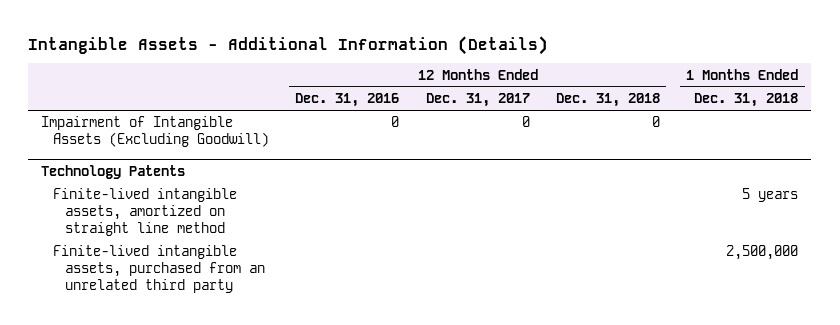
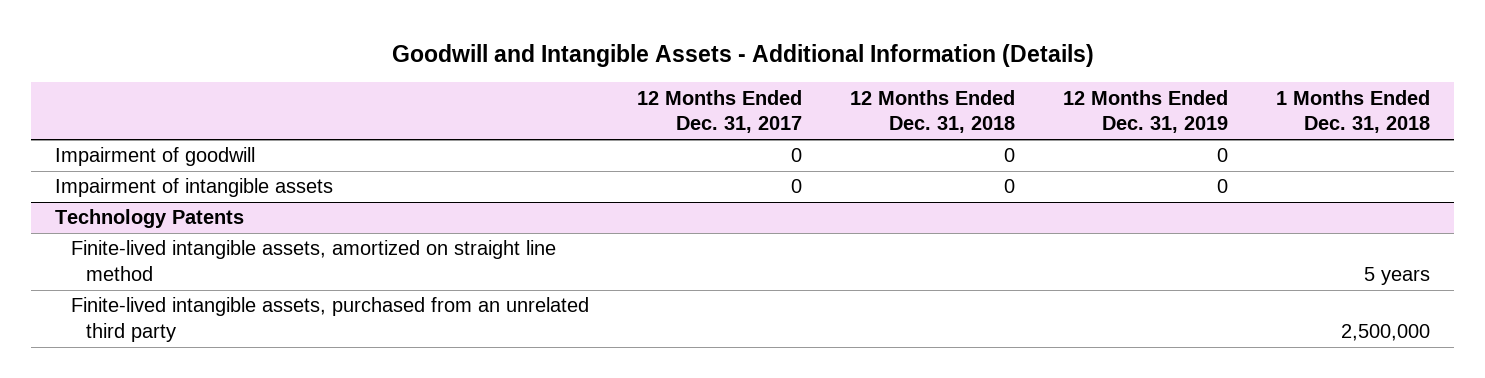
[28,35,549,55] Intangible Assets - Additional Information (Details) -> [391,44,1094,68] Goodwill and Intangible Assets - Additional Information (Details)
[295,93,400,108] Dec. 31, 2016 -> none
none -> [1062,89,1228,134] 12 Months Ended Dec. 31, 2019
none -> [55,147,256,167] Impairment of goodwill
[41,116,270,148] Impairment of Intangible Assets (Excluding Goodwill) -> [55,178,334,198] Impairment of intangible assets

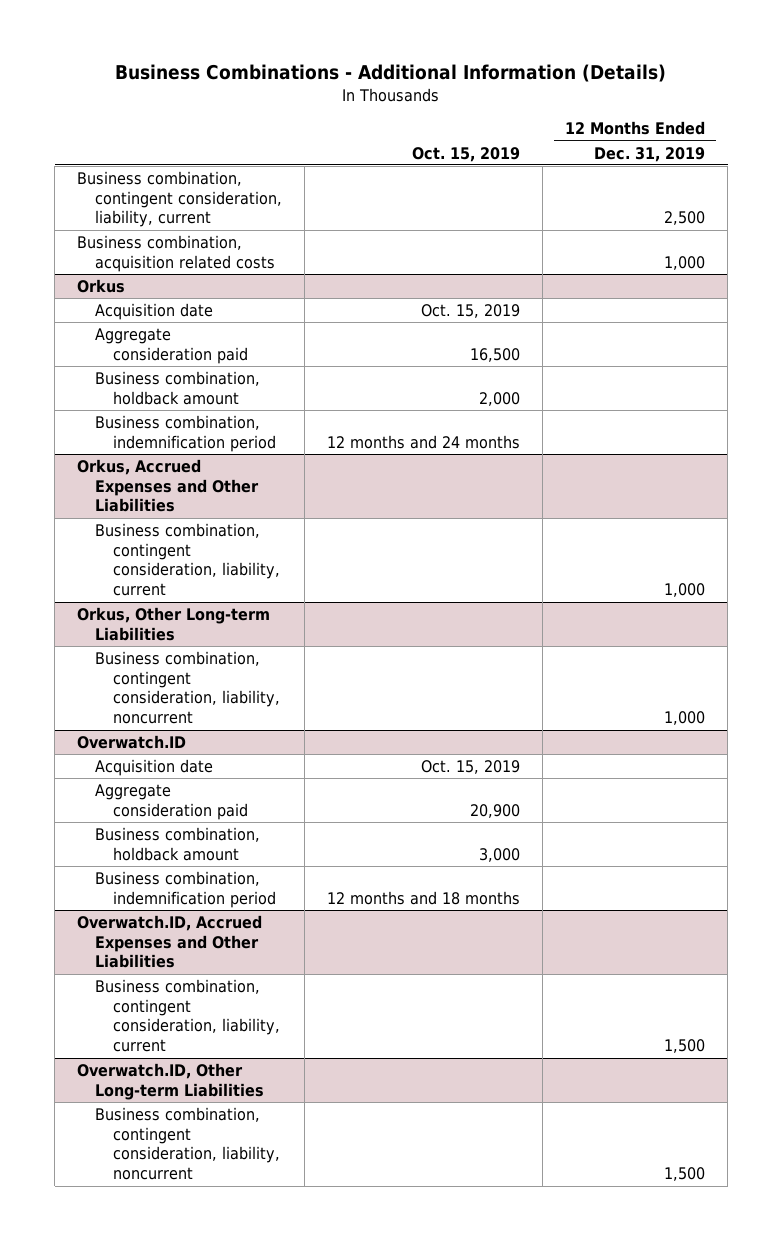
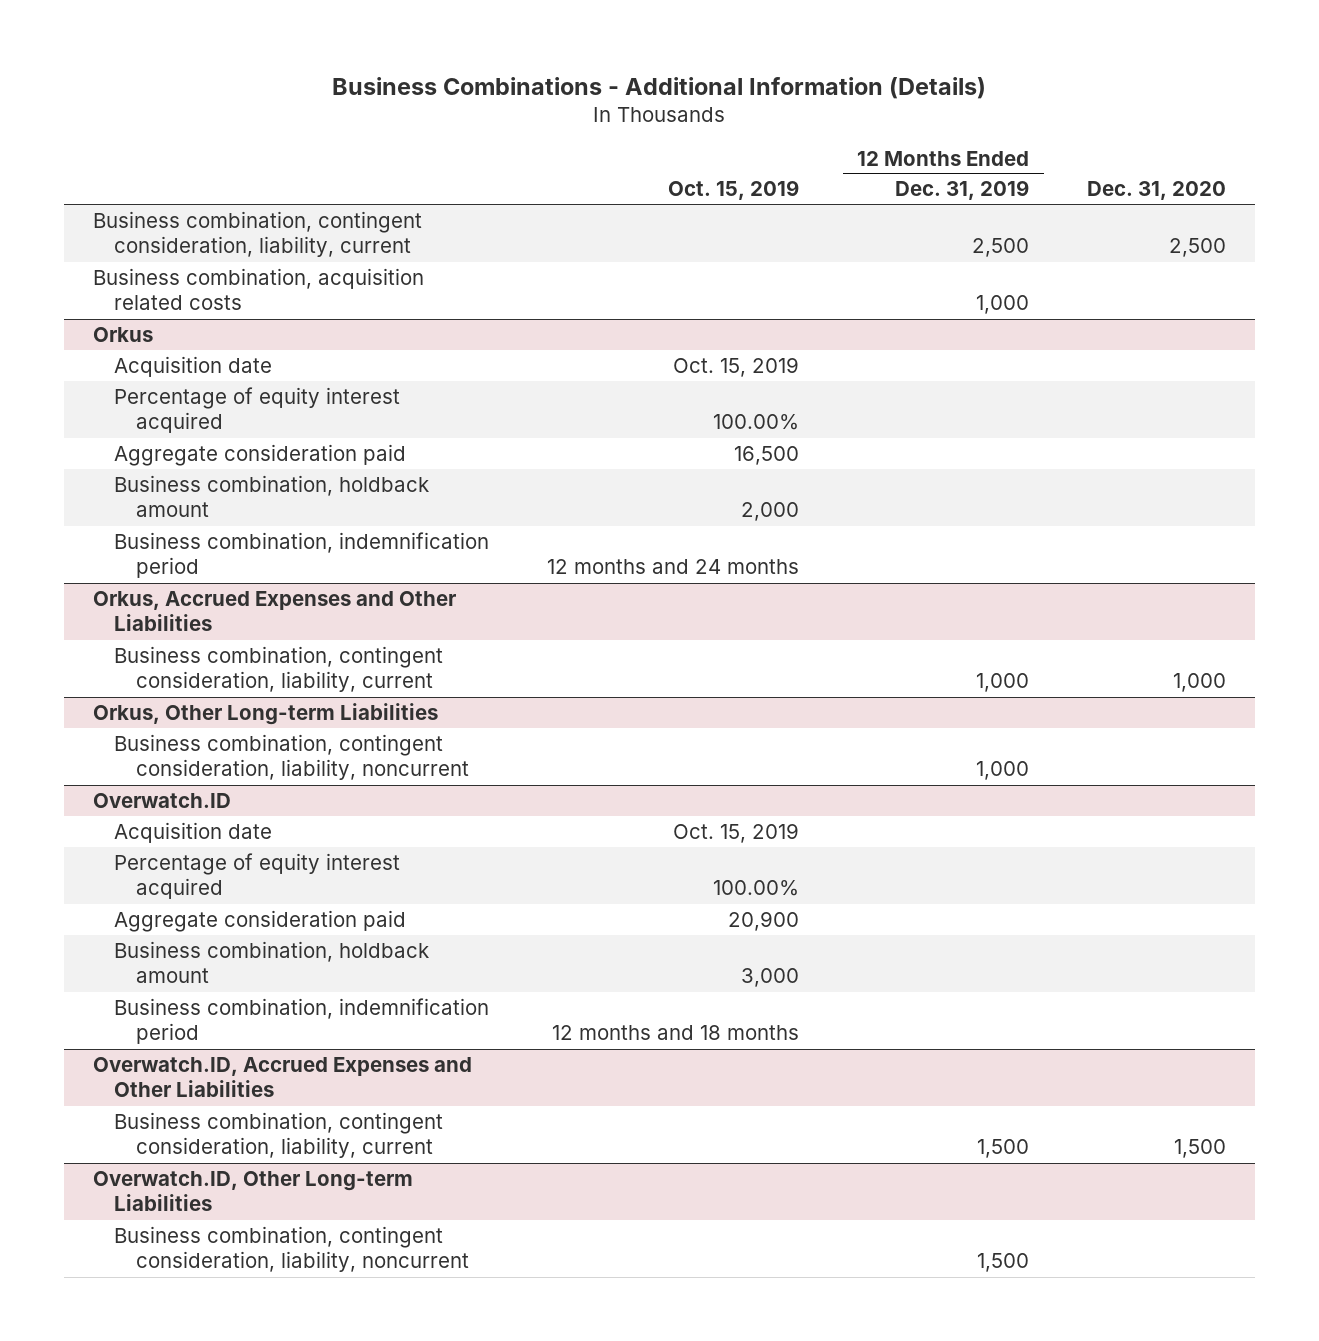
none -> [1087,181,1227,201] Dec. 31, 2020
none -> [114,386,401,434] Percentage of equity interest acquired
none -> [114,852,401,900] Percentage of equity interest acquired

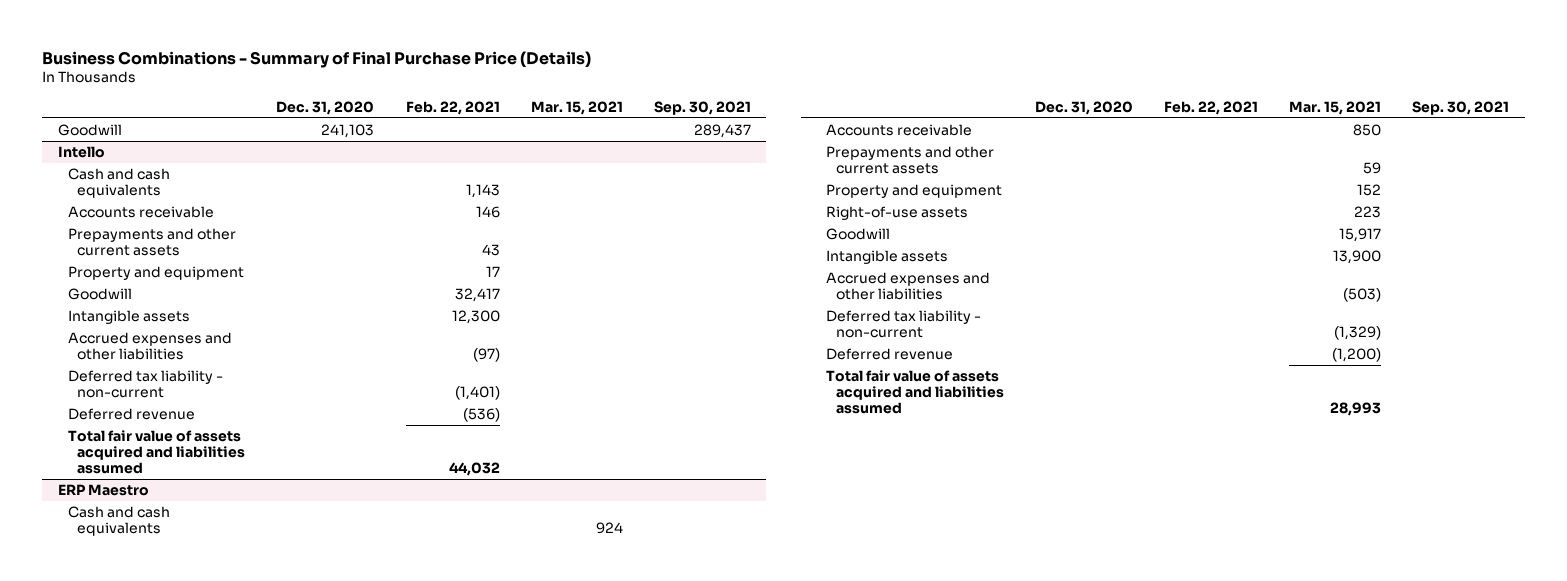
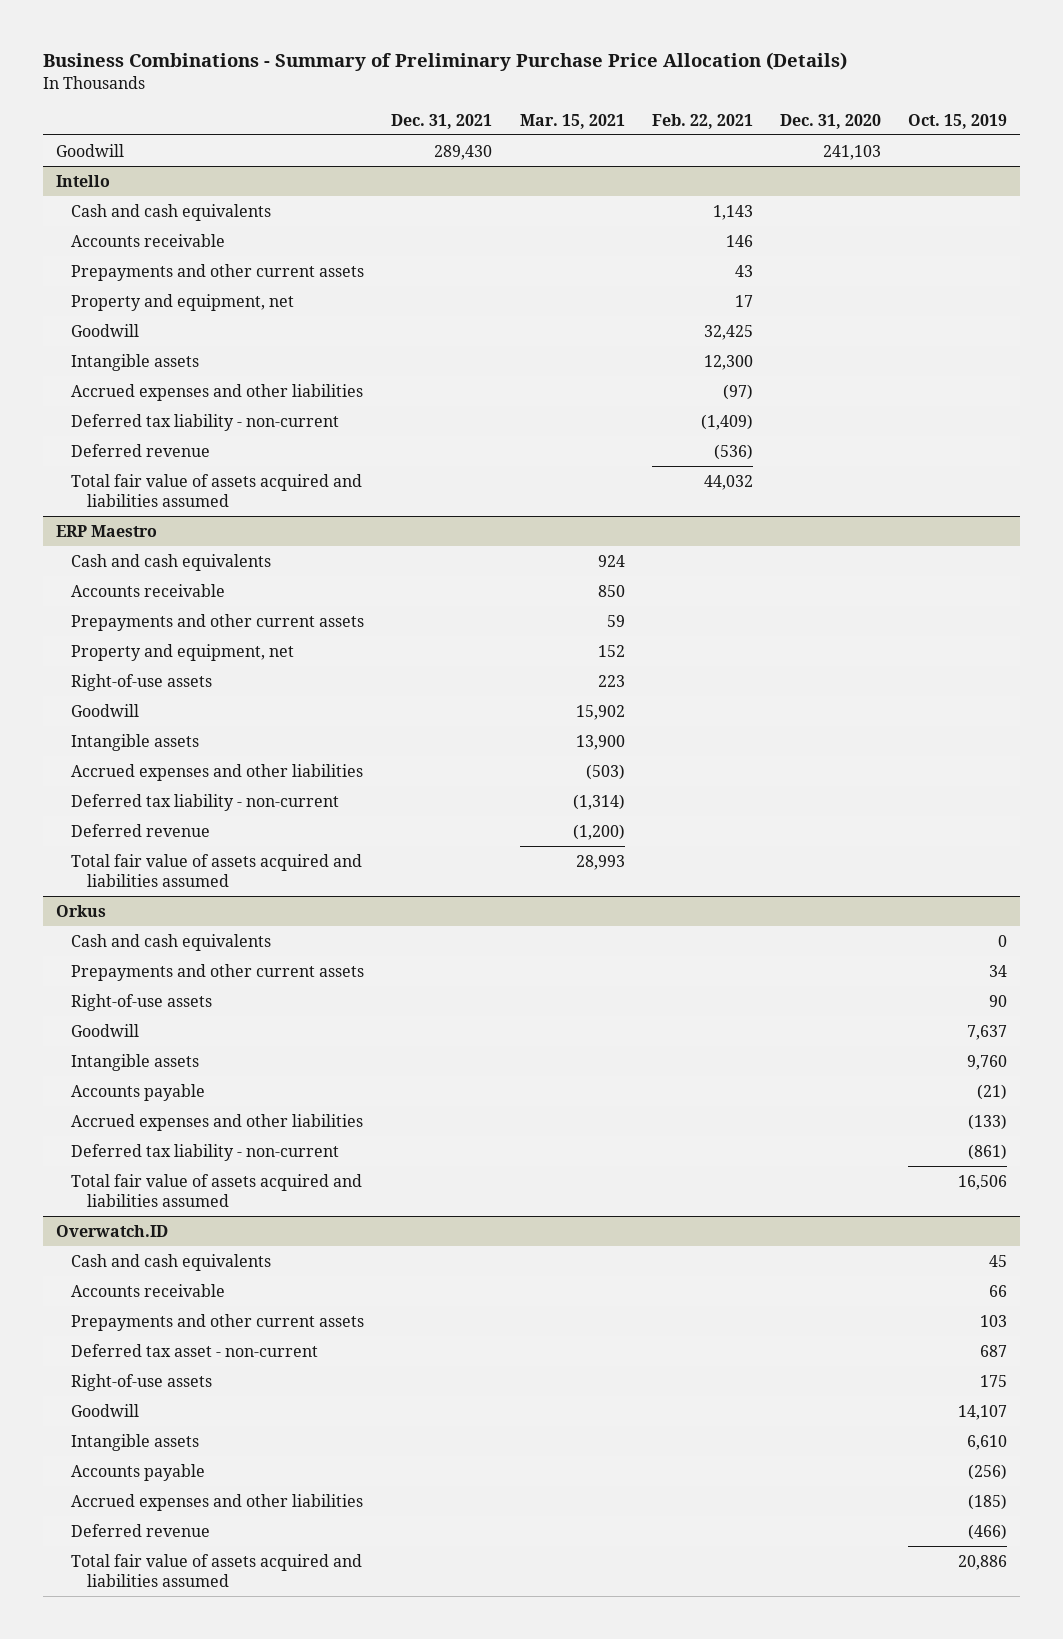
[42,50,592,68] Business Combinations - Summary of Final Purchase Price (Details) -> [42,52,847,72] Business Combinations - Summary of Preliminary Purchase Price Allocation (Details)
[653,101,751,116] Sep. 30, 2021 -> none
none -> [391,113,493,129] Dec. 31, 2021
none -> [907,113,1007,129] Oct. 15, 2019
[67,265,244,280] Property and equipment -> [71,293,295,311] Property and equipment, net
[454,287,500,302] 32,417 -> [703,324,753,340] 32,425
[454,385,500,400] (1,401) -> [700,413,753,430] (1,409)
[826,183,1003,198] Property and equipment -> [71,643,295,661] Property and equipment, net
[1339,227,1382,242] 15,917 -> [575,704,625,720] 15,902
[1334,325,1382,340] (1,329) -> [572,793,625,810] (1,314)
none -> [56,904,107,917] Orkus
none -> [71,933,272,951] Cash and cash equivalents
none -> [71,963,365,981] Prepayments and other current assets
none -> [71,993,213,1011] Right-of-use assets
none -> [71,1023,140,1037] Goodwill
none -> [71,1053,200,1071] Intangible assets
none -> [71,1083,206,1101] Accounts payable
none -> [71,1113,364,1131] Accrued expenses and other liabilities
none -> [71,1143,340,1161] Deferred tax liability - non-current
none -> [71,1173,363,1208] Total fair value of assets acquired and liabilities assumed
none -> [56,1224,169,1237] Overwatch.ID
none -> [71,1253,272,1271] Cash and cash equivalents
none -> [71,1283,226,1297] Accounts receivable
none -> [71,1313,365,1331] Prepayments and other current assets
none -> [71,1343,319,1357] Deferred tax asset - non-current
none -> [71,1373,213,1391] Right-of-use assets
none -> [71,1403,140,1417] Goodwill
none -> [71,1433,200,1451] Intangible assets
none -> [71,1463,206,1481] Accounts payable
none -> [71,1493,364,1511] Accrued expenses and other liabilities
none -> [71,1523,211,1537] Deferred revenue
none -> [71,1553,363,1588] Total fair value of assets acquired and liabilities assumed

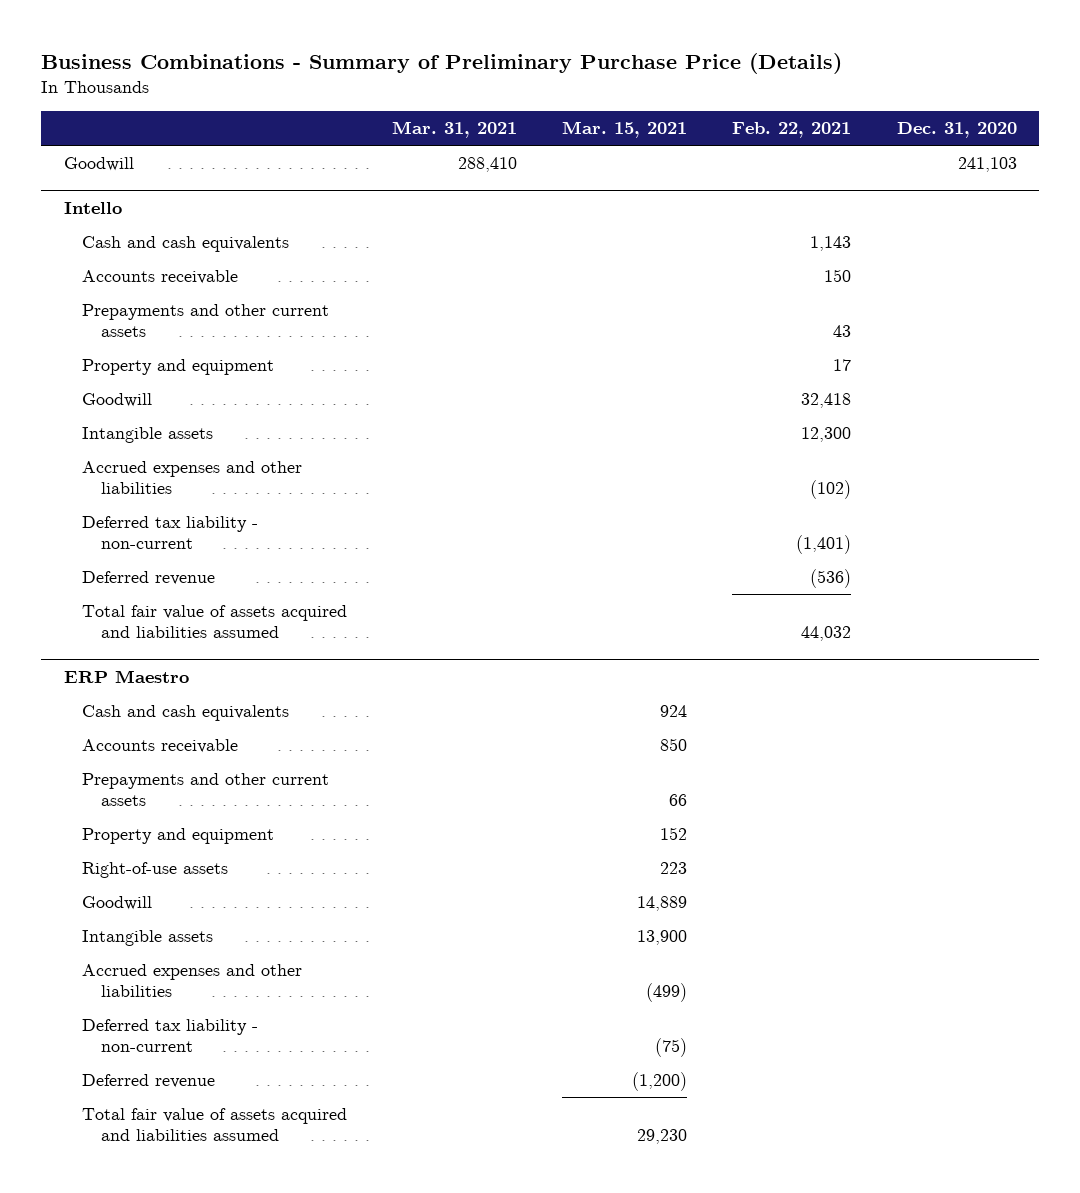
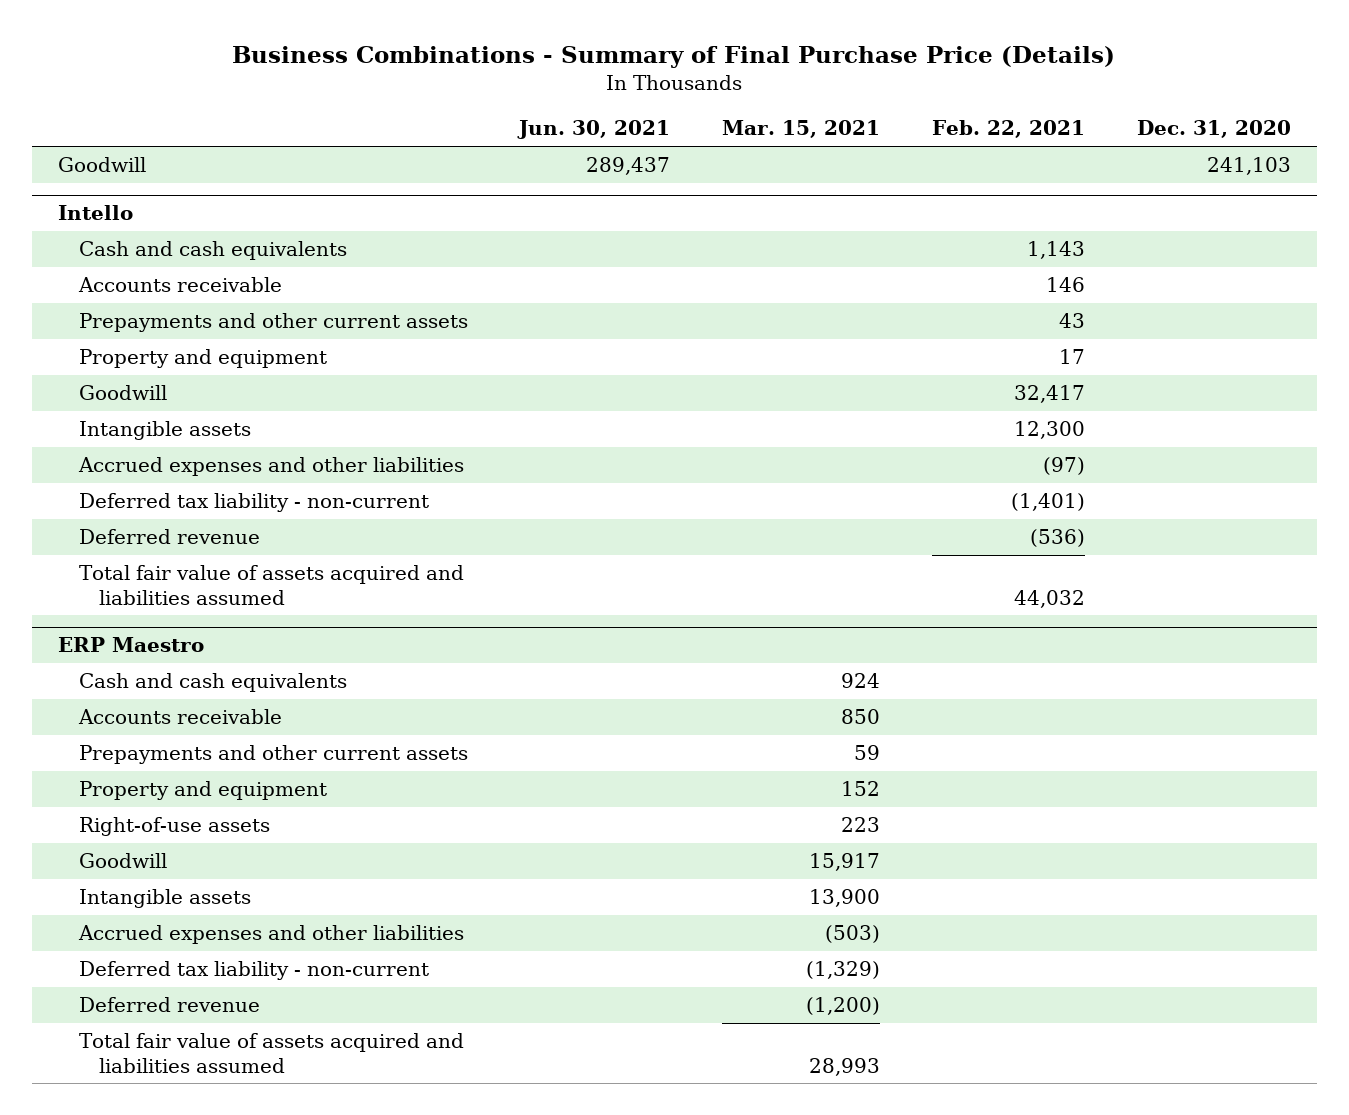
[41,53,843,75] Business Combinations - Summary of Preliminary Purchase Price (Details) -> [232,46,1116,69] Business Combinations - Summary of Final Purchase Price (Details)
[392,121,518,139] Mar. 31, 2021 -> none
none -> [517,120,671,140] Jun. 30, 2021
[824,269,852,283] 150 -> [1045,277,1085,293] 146
[801,393,852,409] 32,418 -> [1013,385,1085,404] 32,417
[810,479,852,499] (102) -> [1042,457,1085,476] (97)
[669,793,688,806] 66 -> [854,745,881,761] 59
[637,896,688,912] 14,889 -> [809,853,881,872] 15,917
[646,982,688,1002] (499) -> [825,925,881,944] (503)
[655,1037,688,1057] (75) -> [806,961,881,980] (1,329)
[637,1128,688,1144] 29,230 -> [809,1057,881,1076] 28,993

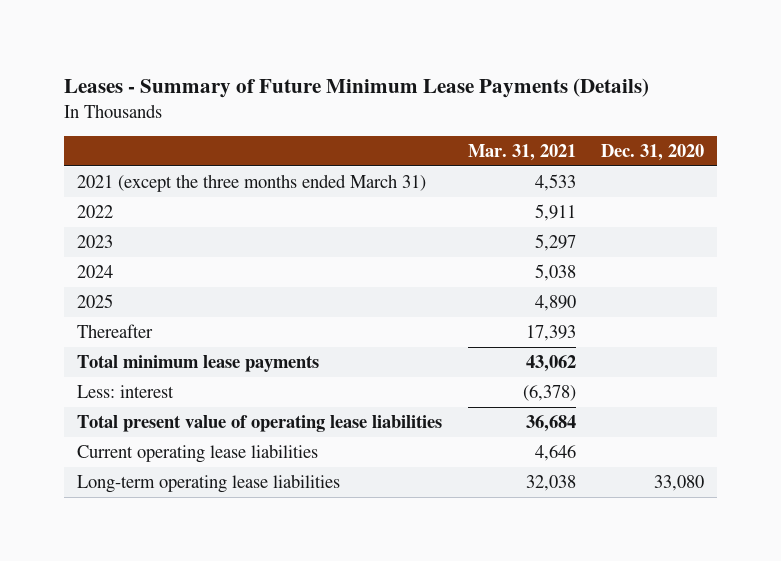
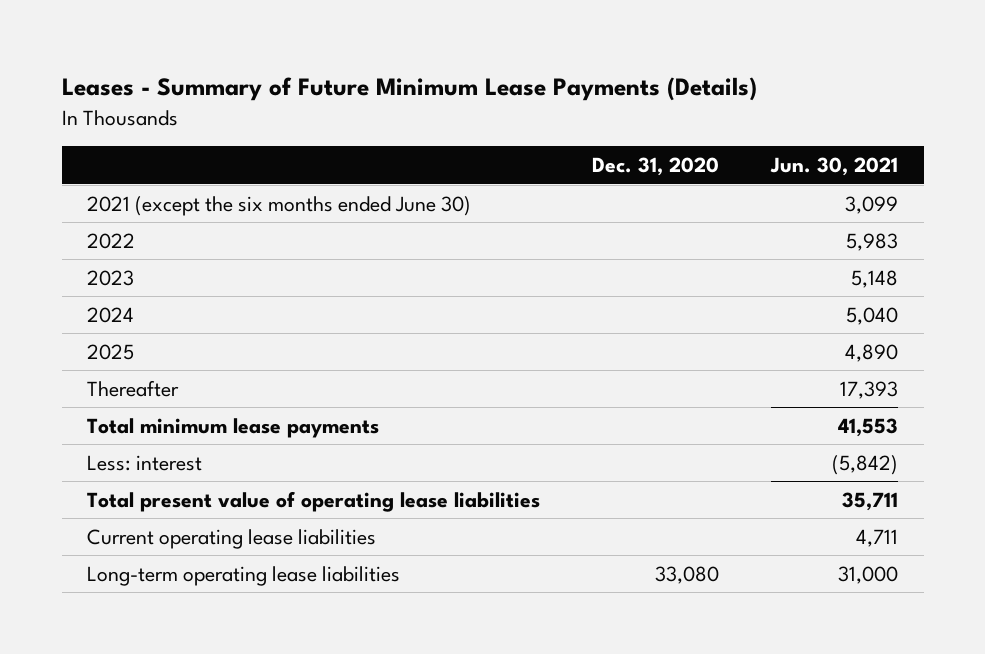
[467,144,576,162] Mar. 31, 2021 -> none
none -> [769,157,898,177] Jun. 30, 2021
[76,174,426,193] 2021 (except the three months ended March 31) -> [87,195,472,216] 2021 (except the six months ended June 30)

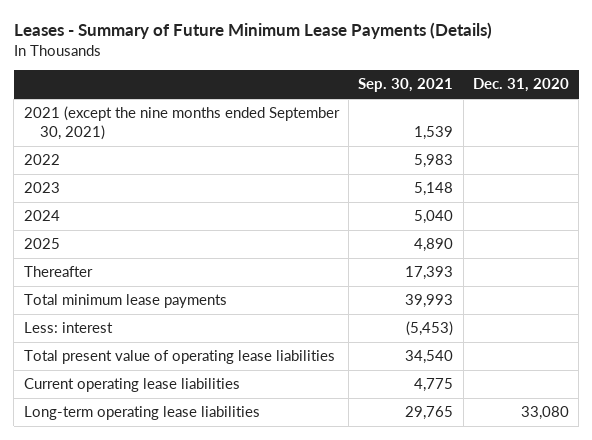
[769,157,898,177] Jun. 30, 2021 -> none
none -> [358,78,454,93] Sep. 30, 2021
[87,195,472,216] 2021 (except the six months ended June 30) -> [23,106,340,140] 2021 (except the nine months ended September 30, 2021)

